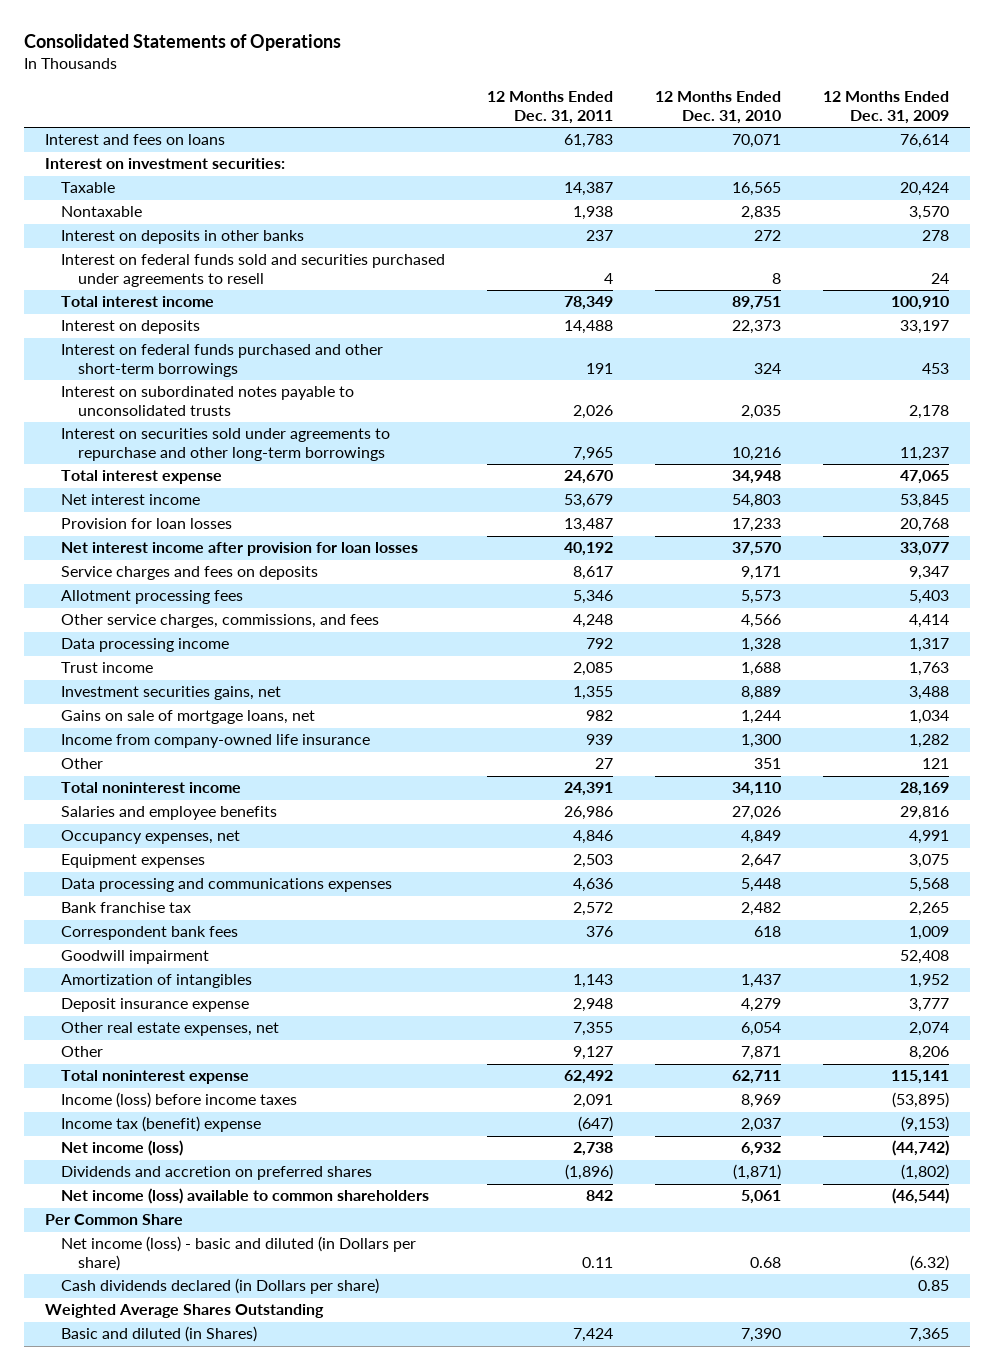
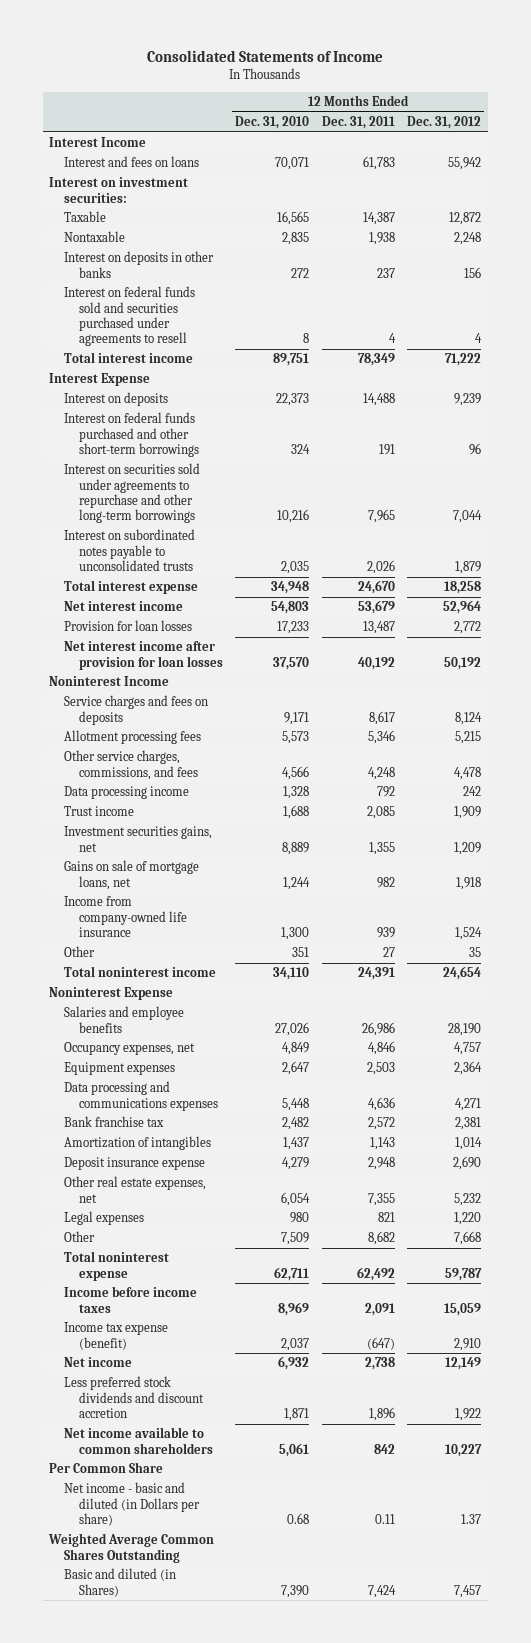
[23,34,341,52] Consolidated Statements of Operations -> [147,50,384,63] Consolidated Statements of Income
[822,91,949,124] 12 Months Ended Dec. 31, 2009 -> none
none -> [407,116,482,130] Dec. 31, 2012
none -> [49,137,147,148] Interest Income
none -> [49,373,151,387] Interest Expense
[61,386,355,417] Interest on subordinated notes payable to unconsolidated trusts -> [64,529,196,571] Interest on subordinated notes payable to unconsolidated trusts
none -> [49,676,170,687] Noninterest Income
none -> [49,987,174,1001] Noninterest Expense
[61,926,239,941] Correspondent bank fees -> none
[61,950,210,965] Goodwill impairment -> none
none -> [64,1211,145,1226] Legal expenses
[573,1046,614,1061] 9,127 -> [367,1231,395,1246] 8,682
[740,1046,781,1061] 7,871 -> [281,1232,310,1246] 7,509
[61,1092,298,1109] Income (loss) before income taxes -> [64,1286,198,1313] Income before income taxes
[61,1116,262,1133] Income tax (benefit) expense -> [64,1322,169,1350] Income tax expense (benefit)
[61,1140,184,1157] Net income (loss) -> [64,1357,133,1368] Net income
[61,1166,373,1181] Dividends and accretion on preferred shares -> [64,1376,204,1418] Less preferred stock dividends and discount accretion
[565,1164,614,1181] (1,896) -> [368,1406,395,1421] 1,896
[732,1164,781,1181] (1,871) -> [284,1407,310,1421] 1,871
[61,1188,430,1205] Net income (loss) available to common shareholders -> [64,1427,213,1454] Net income available to common shareholders
[61,1278,380,1295] Cash dividends declared (in Dollars per share) -> none
[61,1236,417,1272] Net income (loss) - basic and diluted (in Dollars per share) -> [64,1482,200,1526] Net income - basic and diluted (in Dollars per share)
[44,1304,324,1319] Weighted Average Shares Outstanding -> [48,1533,215,1563] Weighted Average Common Shares Outstanding

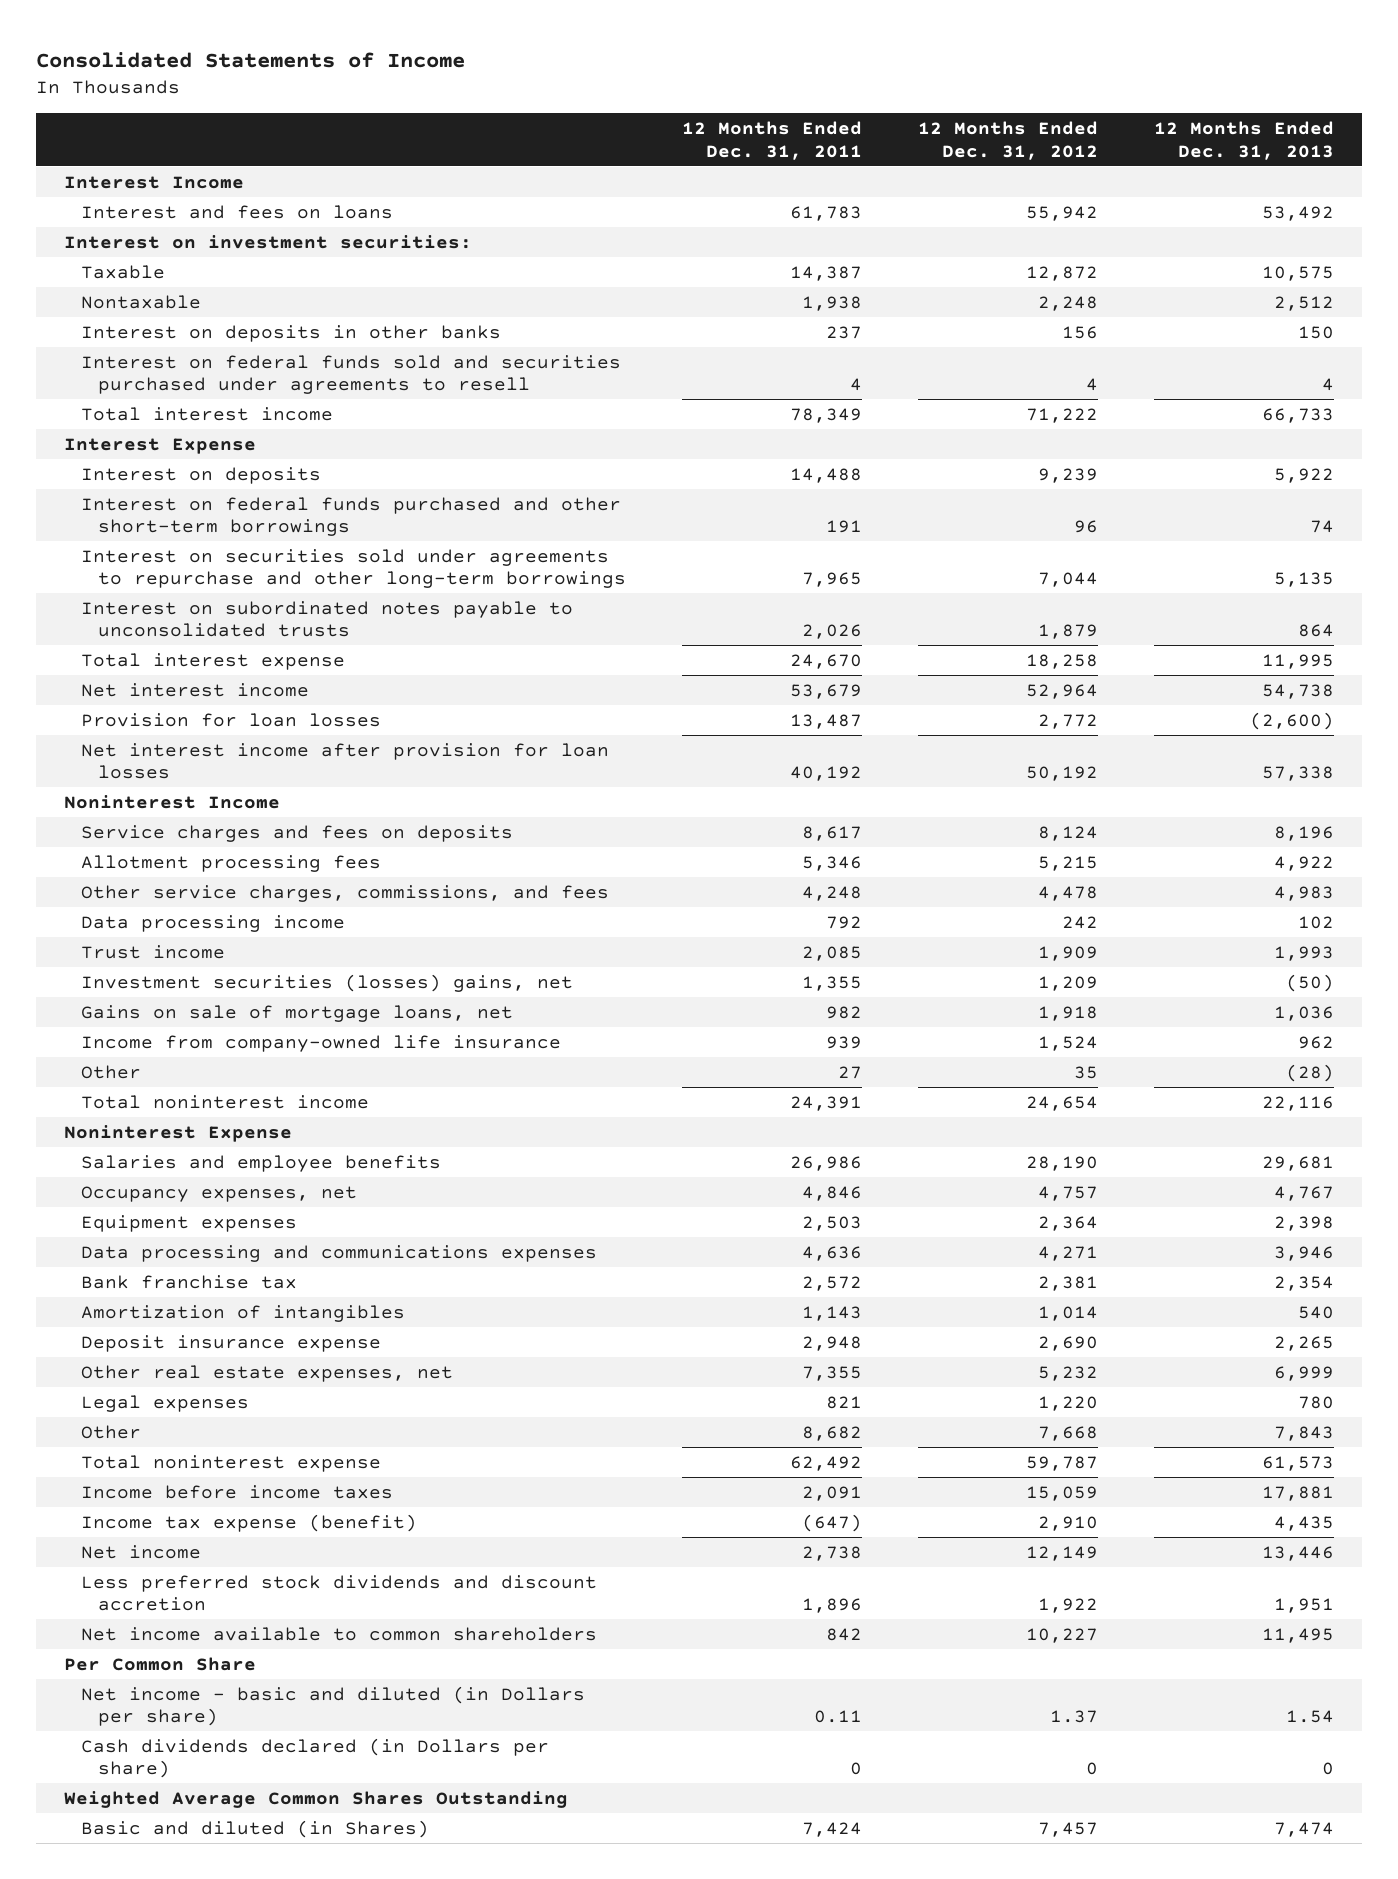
[235,116,310,130] Dec. 31, 2010 -> none
none -> [1154,120,1335,160] 12 Months Ended Dec. 31, 2013
[64,826,213,852] Investment securities gains, net -> [81,973,574,992] Investment securities (losses) gains, net
none -> [81,1737,550,1779] Cash dividends declared (in Dollars per share)

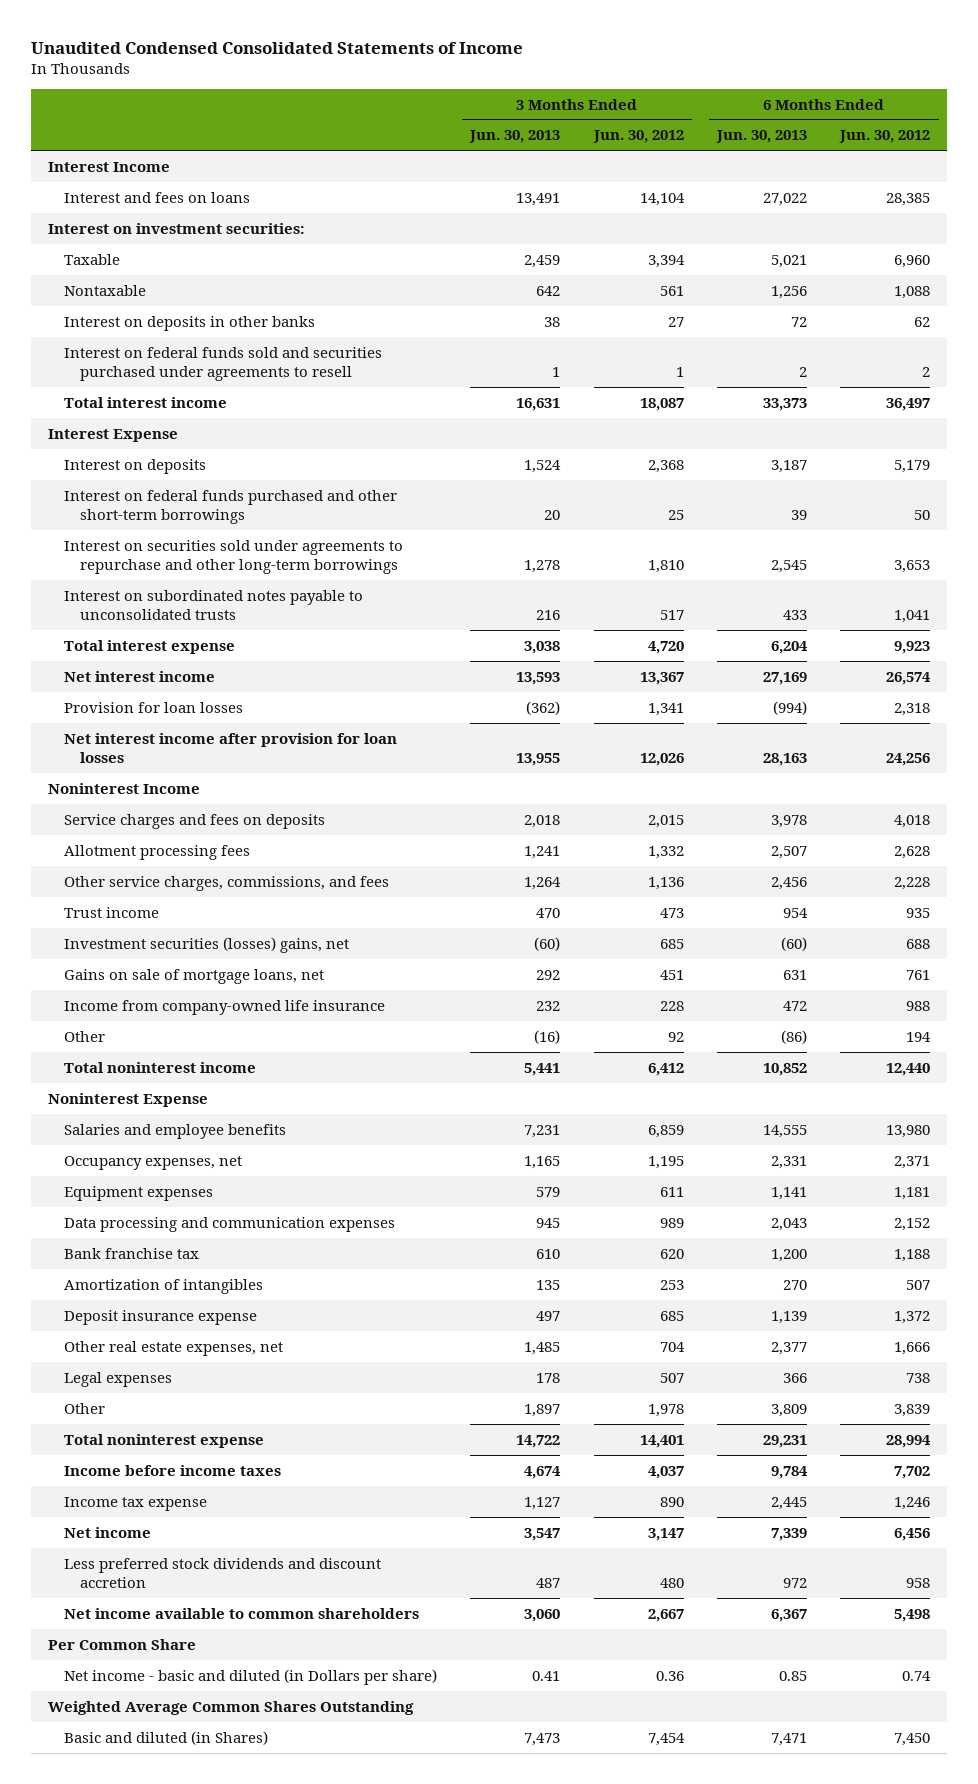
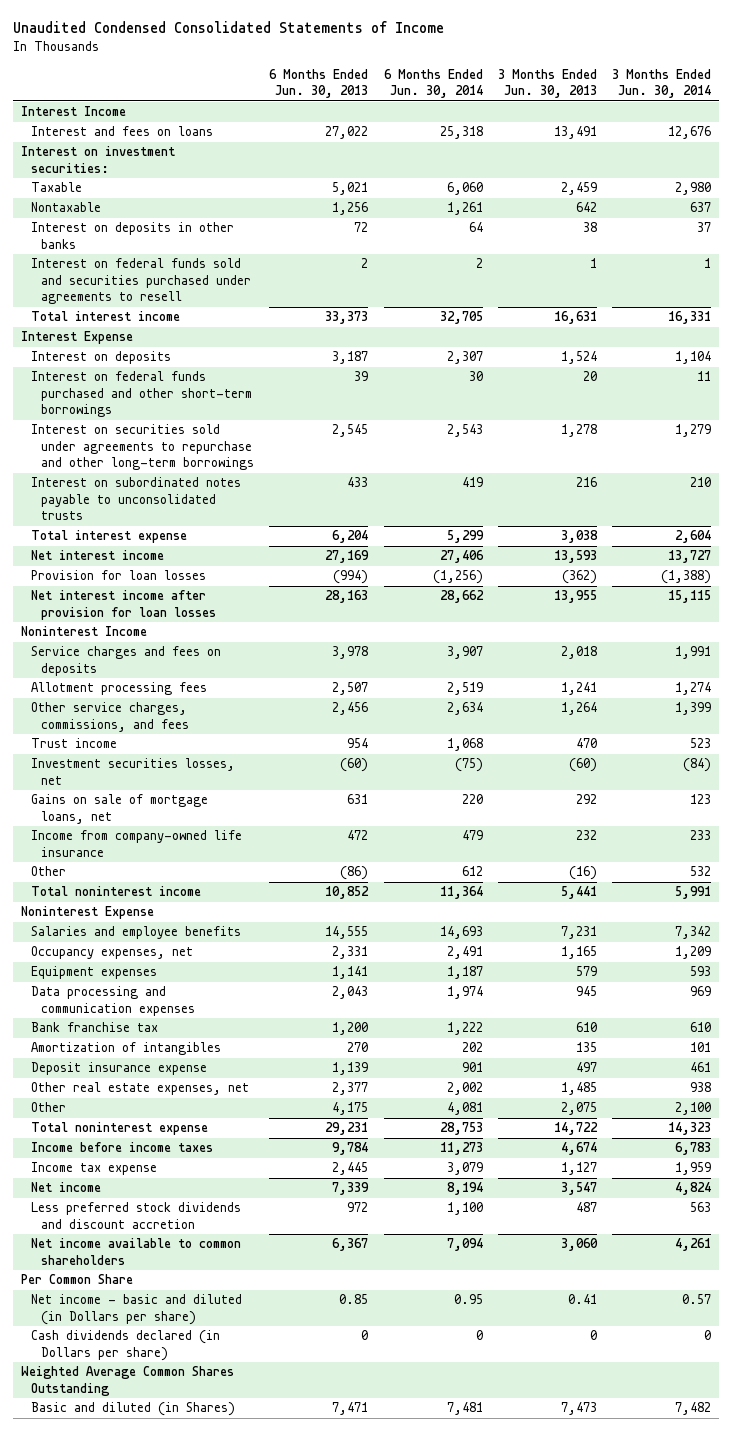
[592,130,684,144] Jun. 30, 2012 -> none
[839,130,931,144] Jun. 30, 2012 -> none
none -> [383,68,483,99] 6 Months Ended Jun. 30, 2014
none -> [612,68,712,99] 3 Months Ended Jun. 30, 2014
[63,936,349,953] Investment securities (losses) gains, net -> [30,758,235,785] Investment securities losses, net
[63,1371,172,1387] Legal expenses -> none
[524,1403,561,1417] 1,897 -> [561,1102,598,1116] 2,075
[770,1403,807,1417] 3,809 -> [332,1102,369,1116] 4,175
none -> [30,1330,220,1361] Cash dividends declared (in Dollars per share)

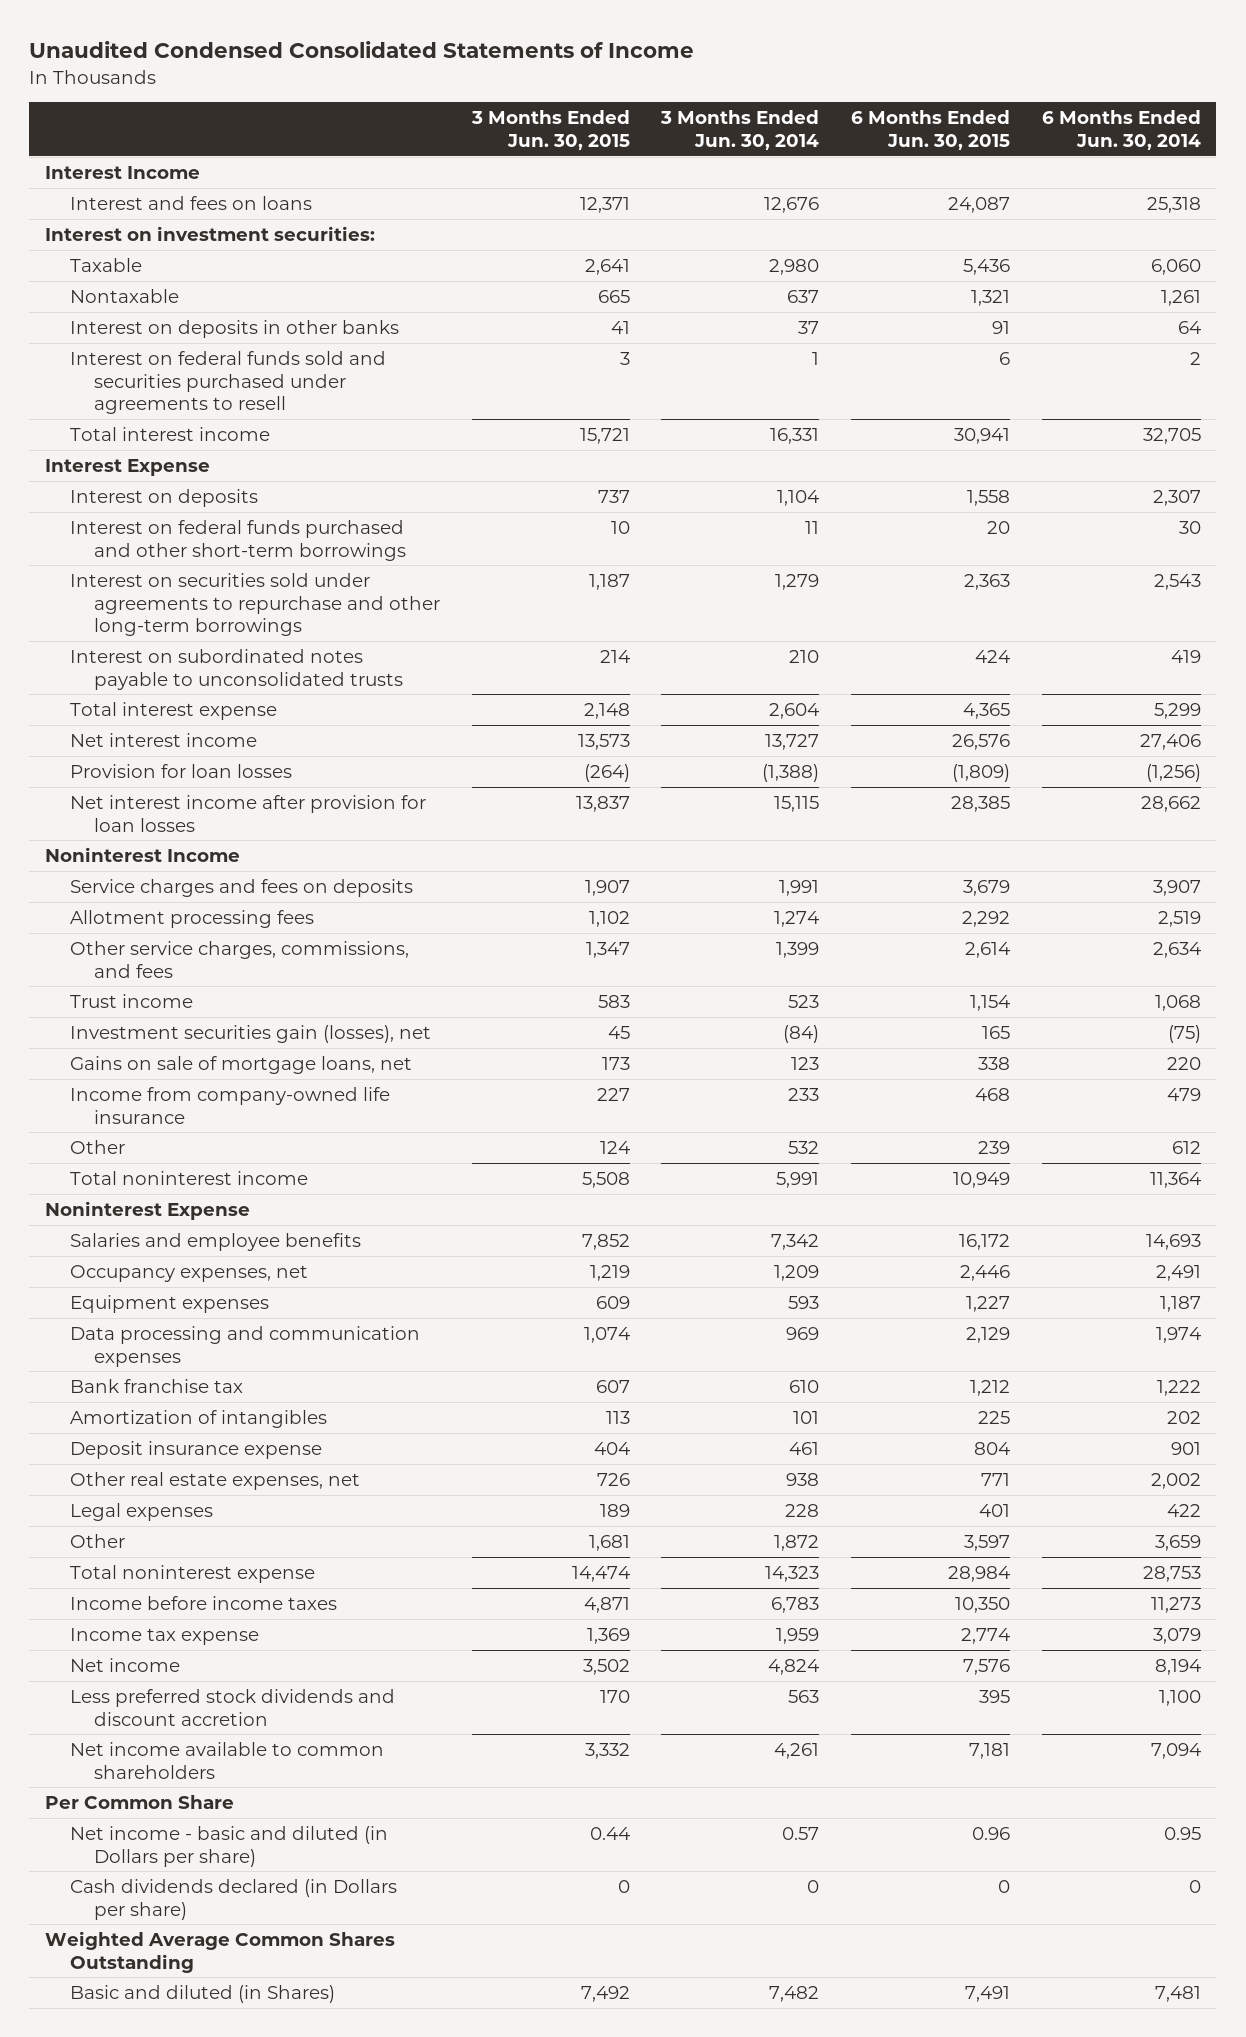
[269,68,369,99] 6 Months Ended Jun. 30, 2013 -> none
[498,68,598,99] 3 Months Ended Jun. 30, 2013 -> none
none -> [470,110,630,151] 3 Months Ended Jun. 30, 2015
none -> [850,110,1010,151] 6 Months Ended Jun. 30, 2015
[30,758,235,785] Investment securities losses, net -> [69,1024,431,1043] Investment securities gain (losses), net
none -> [69,1502,213,1521] Legal expenses
[446,1102,483,1116] 4,081 -> [1154,1534,1201,1551] 3,659
[675,1102,712,1116] 2,100 -> [774,1534,820,1551] 1,872

